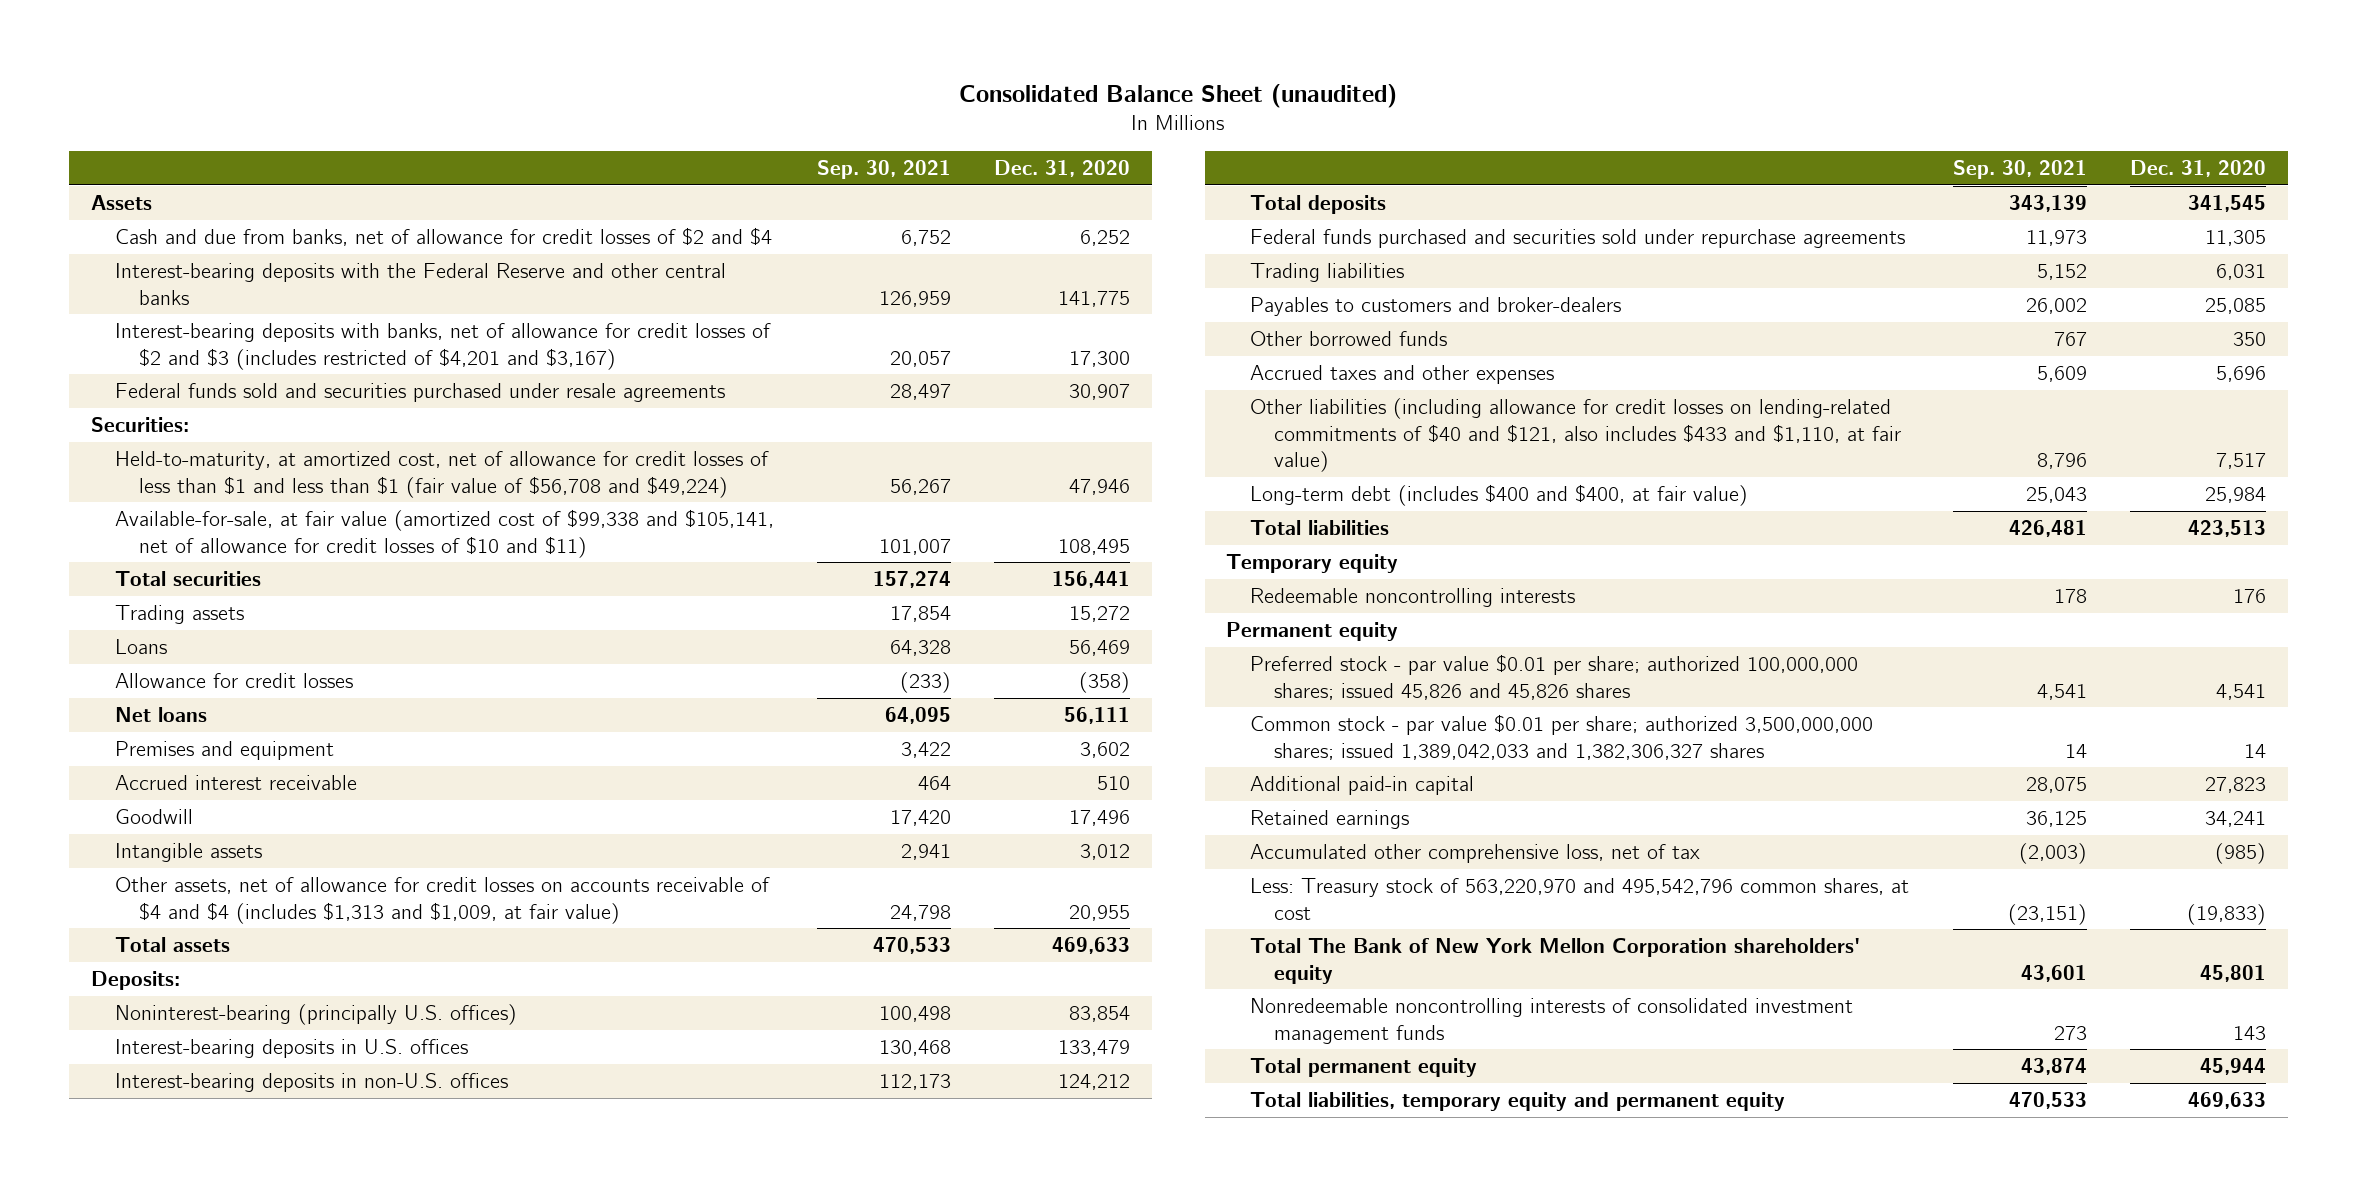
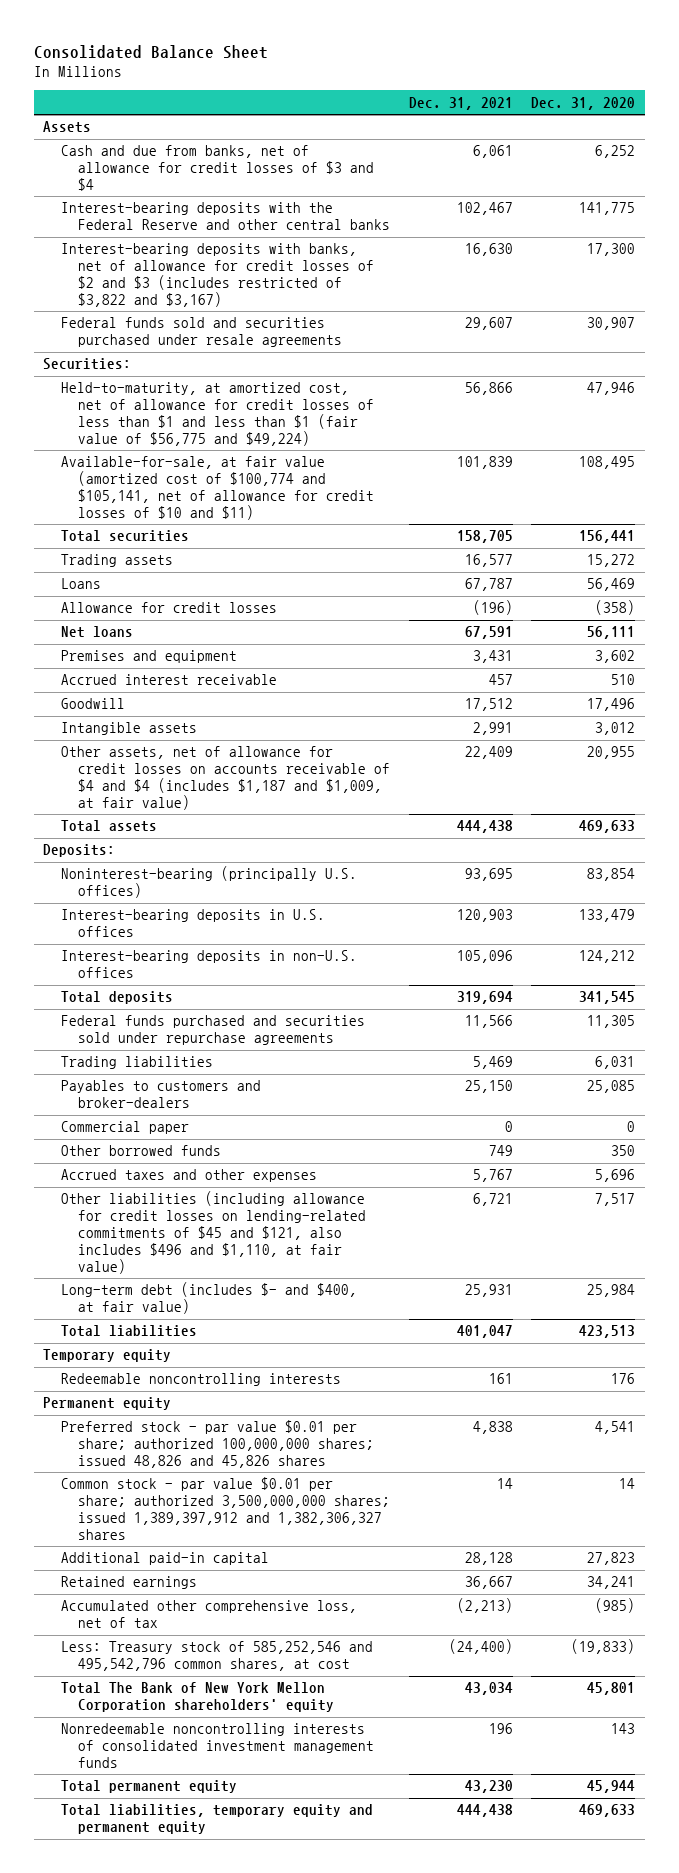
[959,83,1398,108] Consolidated Balance Sheet (unaudited) -> [34,44,269,59] Consolidated Balance Sheet
[817,160,952,180] Sep. 30, 2021 -> none
none -> [408,96,513,110] Dec. 31, 2021
[114,227,772,247] Cash and due from banks, net of allowance for credit losses of $2 and $4 -> [60,145,375,192] Cash and due from banks, net of allowance for credit losses of $3 and $4
[114,323,771,370] Interest-bearing deposits with banks, net of allowance for credit losses of $2 and $3 (includes restricted of $4,201 and $3,167) -> [60,243,375,307] Interest-bearing deposits with banks, net of allowance for credit losses of $2 and $3 (includes restricted of $3,822 and $3,167)
[114,451,769,498] Held-to-maturity, at amortized cost, net of allowance for credit losses of less than $1 and less than $1 (fair value of $56,708 and $49,224) -> [60,382,375,446] Held-to-maturity, at amortized cost, net of allowance for credit losses of less than $1 and less than $1 (fair value of $56,775 and $49,224)
[114,509,774,558] Available-for-sale, at fair value (amortized cost of $99,338 and $105,141, net of allowance for credit losses of $10 and $11) -> [60,456,375,520] Available-for-sale, at fair value (amortized cost of $100,774 and $105,141, net of allowance for credit losses of $10 and $11)
[114,877,770,924] Other assets, net of allowance for credit losses on accounts receivable of $4 and $4 (includes $1,313 and $1,009, at fair value) -> [60,746,391,810] Other assets, net of allowance for credit losses on accounts receivable of $4 and $4 (includes $1,187 and $1,009, at fair value)
none -> [60,1121,189,1135] Commercial paper
[1250,398,1902,473] Other liabilities (including allowance for credit losses on lending-related commitments of $40 and $121, also includes $433 and $1,110, at fair value) -> [60,1191,367,1274] Other liabilities (including allowance for credit losses on lending-related commitments of $45 and $121, also includes $496 and $1,110, at fair value)
[1250,484,1749,507] Long-term debt (includes $400 and $400, at fair value) -> [60,1282,357,1315] Long-term debt (includes $- and $400, at fair value)
[1250,654,1859,700] Preferred stock - par value $0.01 per share; authorized 100,000,000 shares; issued 45,826 and 45,826 shares -> [60,1420,375,1469] Preferred stock - par value $0.01 per share; authorized 100,000,000 shares; issued 48,826 and 45,826 shares
[1250,714,1874,760] Common stock - par value $0.01 per share; authorized 3,500,000,000 shares; issued 1,389,042,033 and 1,382,306,327 shares -> [60,1477,391,1540] Common stock - par value $0.01 per share; authorized 3,500,000,000 shares; issued 1,389,397,912 and 1,382,306,327 shares
[1250,878,1910,920] Less: Treasury stock of 563,220,970 and 495,542,796 common shares, at cost -> [60,1641,373,1672] Less: Treasury stock of 585,252,546 and 495,542,796 common shares, at cost

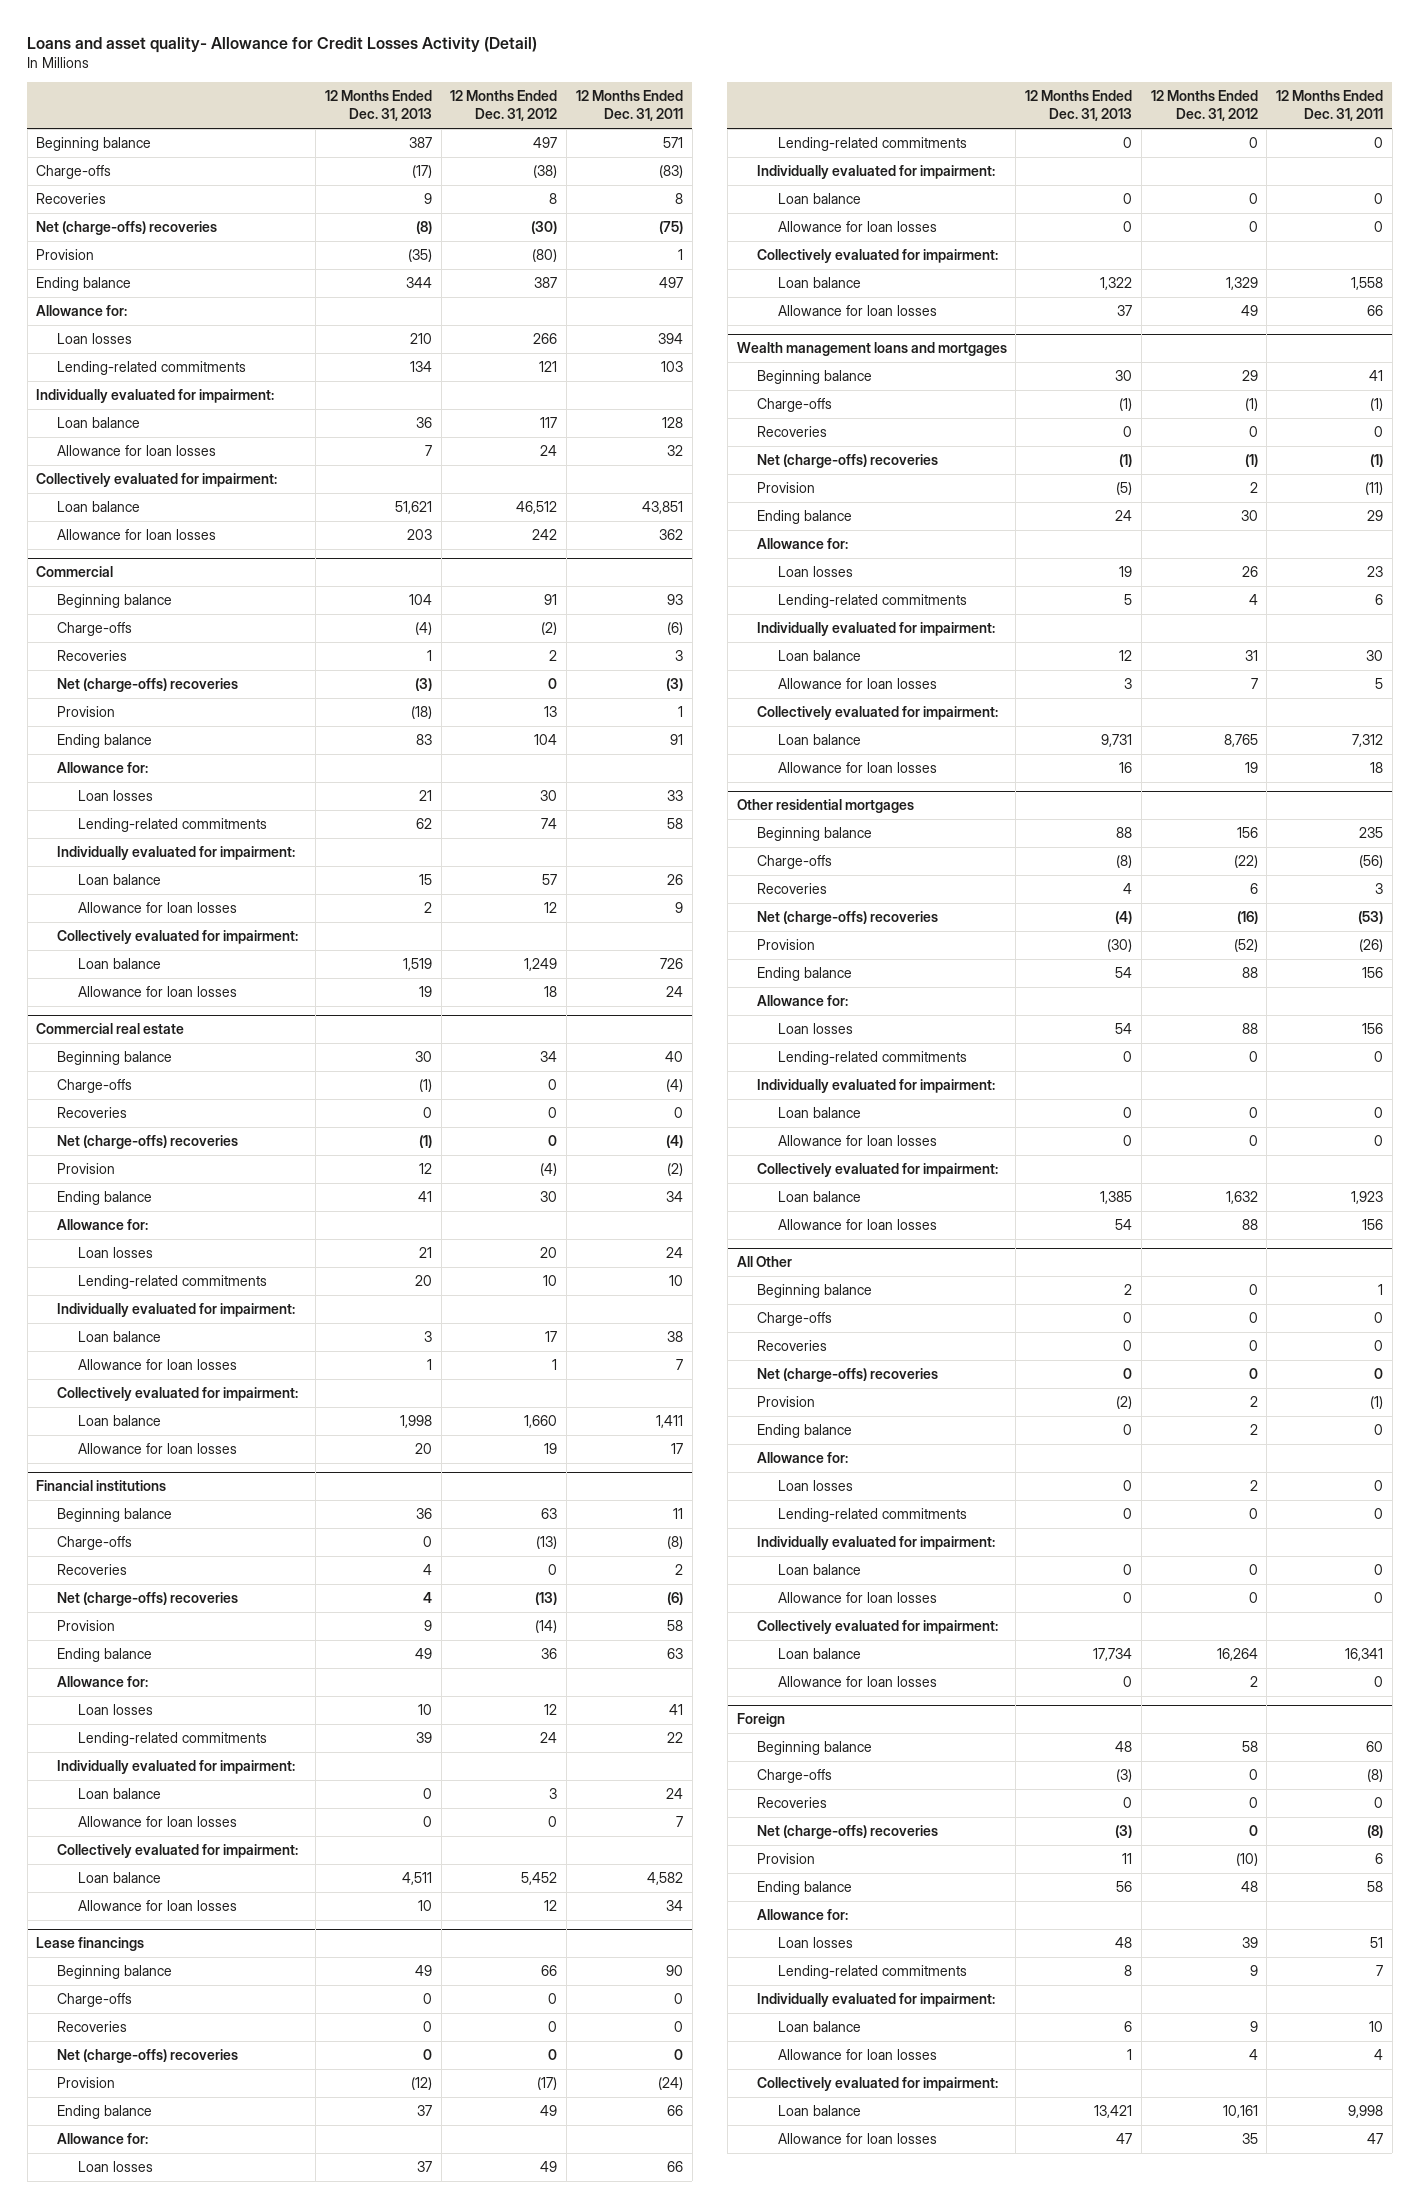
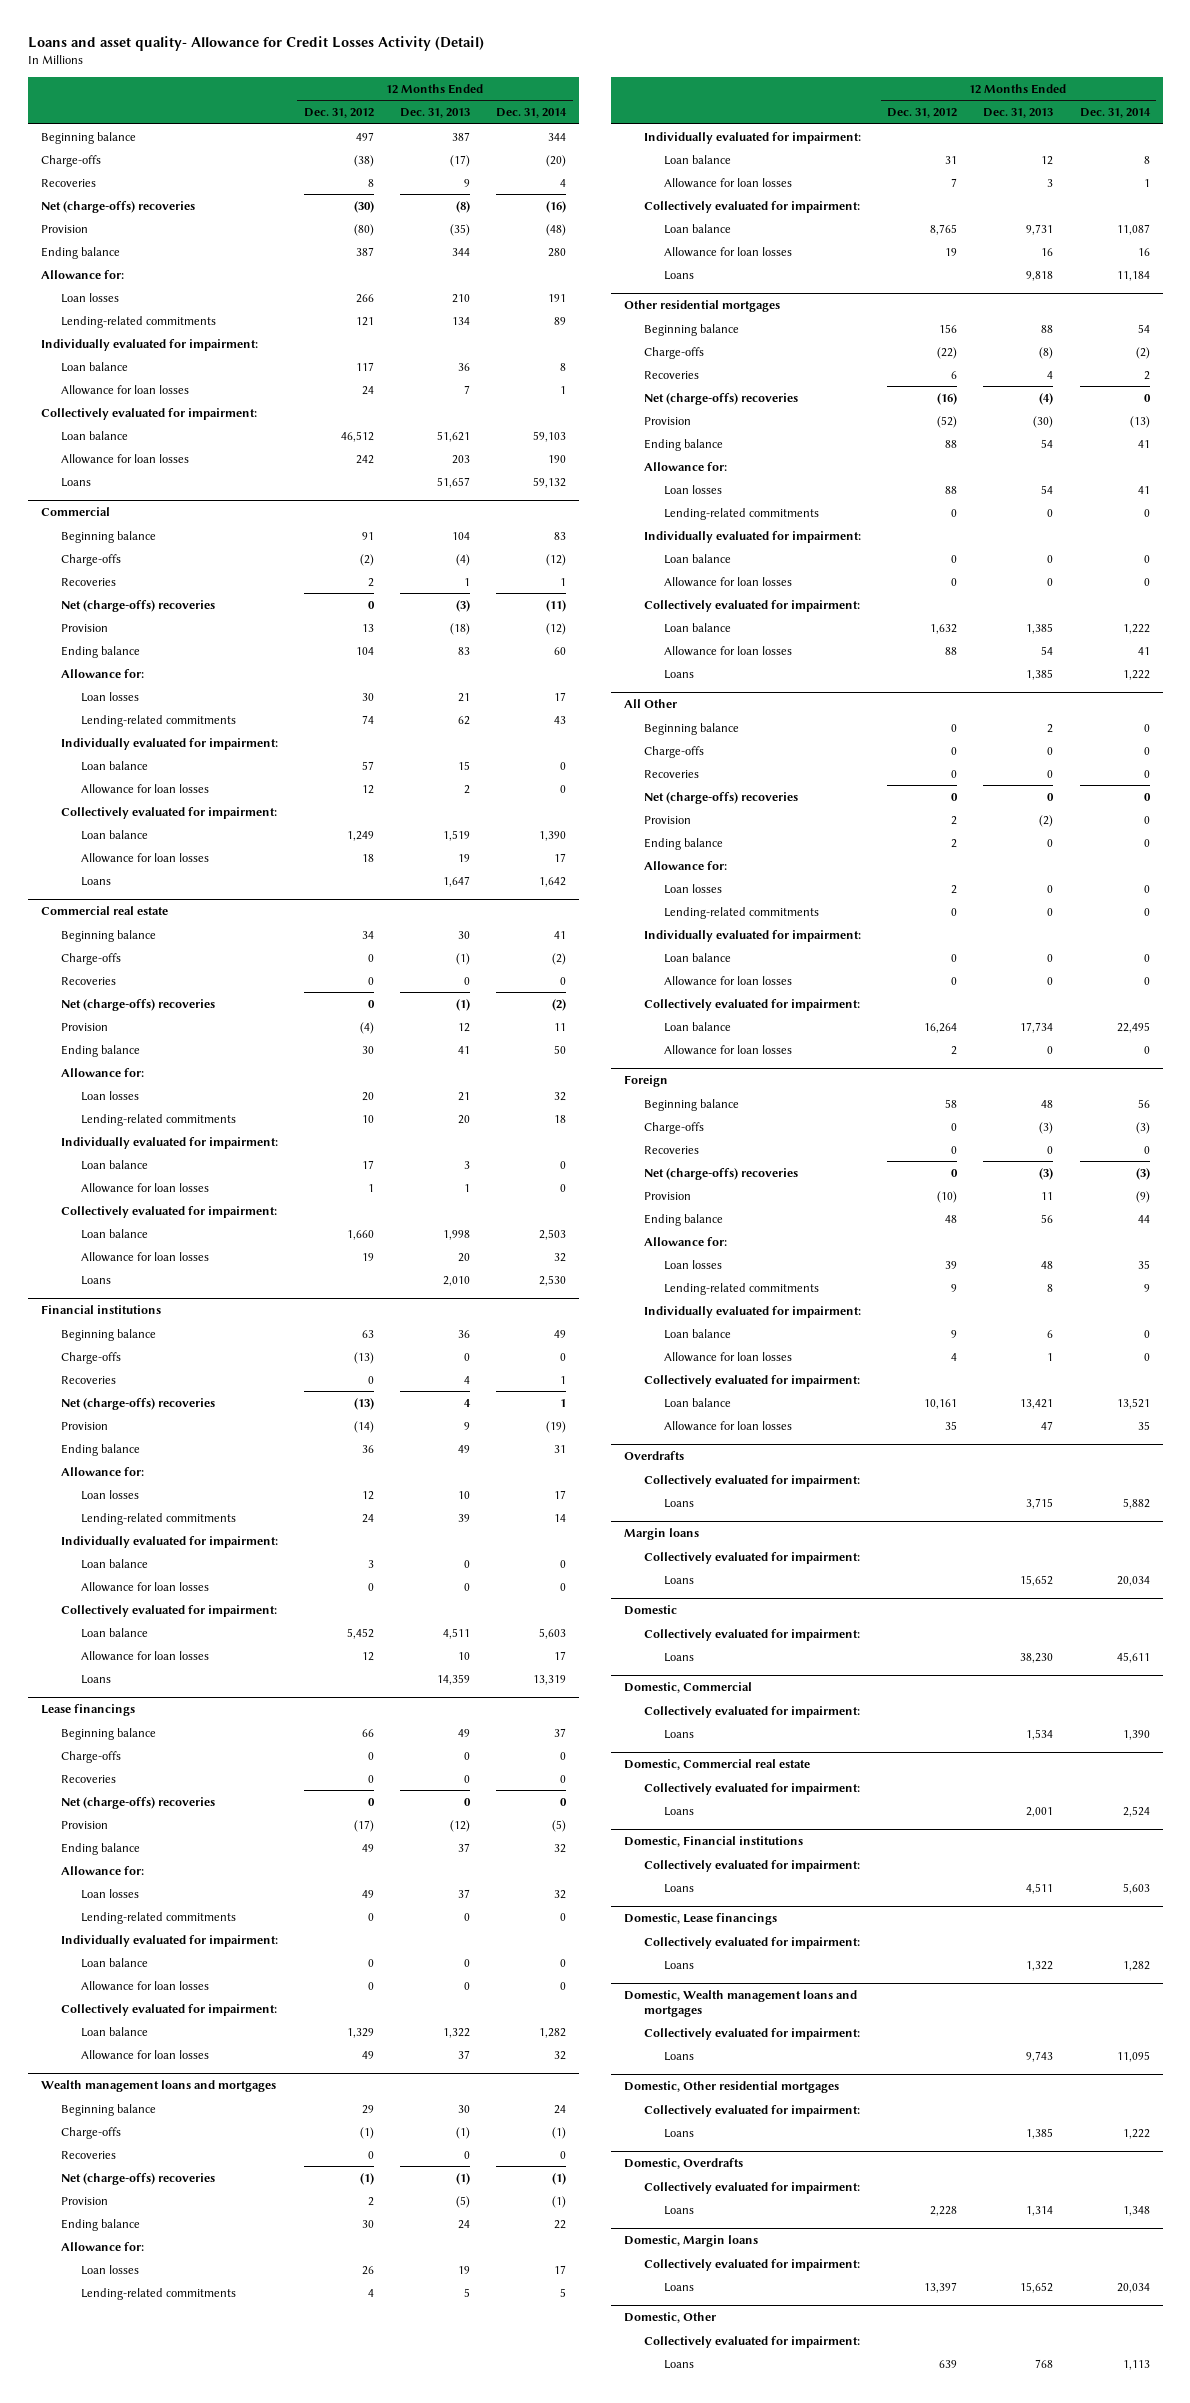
[576,90,684,122] 12 Months Ended Dec. 31, 2011 -> none
none -> [496,108,568,119] Dec. 31, 2014
none -> [60,477,91,487] Loans
none -> [80,876,111,886] Loans
none -> [80,1275,111,1285] Loans
none -> [80,1674,111,1684] Loans
none -> [663,270,694,280] Loans
none -> [663,669,694,679] Loans
none -> [624,1451,685,1461] Overdrafts
none -> [643,1474,860,1487] Collectively evaluated for impairment:
none -> [663,1498,694,1508] Loans
none -> [624,1528,700,1541] Margin loans
none -> [643,1551,860,1564] Collectively evaluated for impairment:
none -> [663,1575,694,1585] Loans
none -> [624,1605,678,1616] Domestic
none -> [643,1628,860,1641] Collectively evaluated for impairment:
none -> [663,1652,694,1662] Loans
none -> [624,1682,753,1694] Domestic, Commercial
none -> [643,1705,860,1718] Collectively evaluated for impairment:
none -> [663,1729,694,1739] Loans
none -> [624,1759,811,1771] Domestic, Commercial real estate
none -> [643,1782,860,1795] Collectively evaluated for impairment:
none -> [663,1806,694,1816] Loans
none -> [624,1836,804,1848] Domestic, Financial institutions
none -> [643,1859,860,1872] Collectively evaluated for impairment:
none -> [663,1883,694,1893] Loans
none -> [624,1913,778,1926] Domestic, Lease financings
none -> [643,1936,860,1949] Collectively evaluated for impairment:
none -> [663,1960,694,1970] Loans
none -> [624,1990,858,2017] Domestic, Wealth management loans and mortgages
none -> [643,2027,860,2040] Collectively evaluated for impairment:
none -> [663,2051,694,2061] Loans
none -> [624,2081,840,2094] Domestic, Other residential mortgages
none -> [643,2104,860,2117] Collectively evaluated for impairment:
none -> [663,2128,694,2138] Loans
none -> [624,2158,744,2170] Domestic, Overdrafts
none -> [643,2181,860,2194] Collectively evaluated for impairment:
none -> [663,2205,694,2215] Loans
none -> [624,2235,759,2248] Domestic, Margin loans
none -> [643,2258,860,2271] Collectively evaluated for impairment:
none -> [663,2282,694,2292] Loans
none -> [624,2312,717,2324] Domestic, Other
none -> [643,2335,860,2348] Collectively evaluated for impairment:
none -> [663,2359,694,2369] Loans

